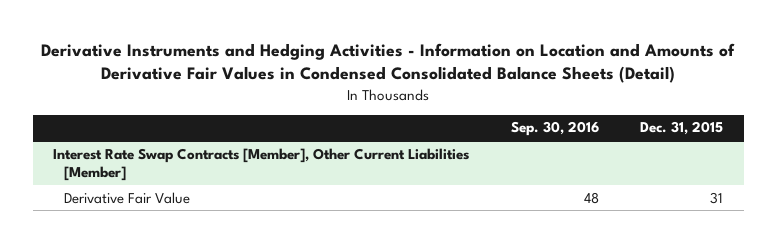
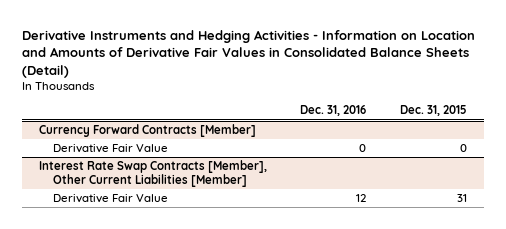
[41,43,736,84] Derivative Instruments and Hedging Activities - Information on Location and Amounts of Derivative Fair Values in Condensed Consolidated Balance Sheets (Detail) -> [22,29,476,78] Derivative Instruments and Hedging Activities - Information on Location and Amounts of Derivative Fair Values in Consolidated Balance Sheets (Detail)
[510,121,599,137] Sep. 30, 2016 -> none
none -> [300,105,367,117] Dec. 31, 2016
none -> [38,124,256,138] Currency Forward Contracts [Member]
none -> [52,144,168,154] Derivative Fair Value

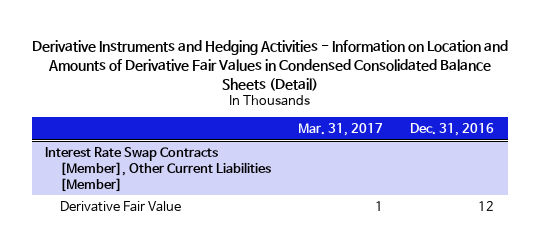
[22,29,476,78] Derivative Instruments and Hedging Activities - Information on Location and Amounts of Derivative Fair Values in Consolidated Balance Sheets (Detail) -> [31,39,508,91] Derivative Instruments and Hedging Activities - Information on Location and Amounts of Derivative Fair Values in Condensed Consolidated Balance Sheets (Detail)
[399,105,467,117] Dec. 31, 2015 -> none
none -> [298,123,384,137] Mar. 31, 2017
[38,124,256,138] Currency Forward Contracts [Member] -> none
[52,144,168,154] Derivative Fair Value -> none

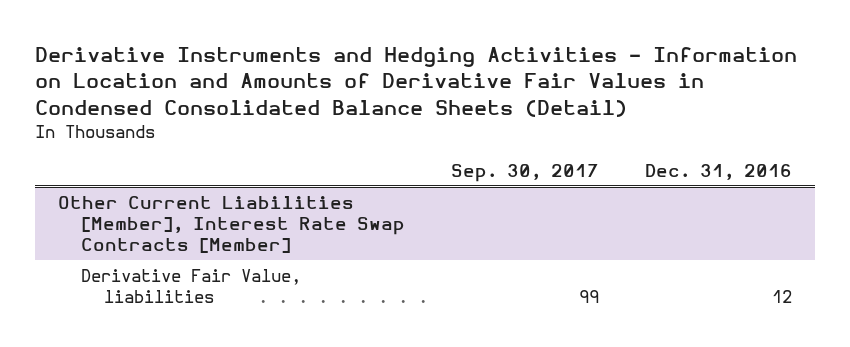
[298,123,384,137] Mar. 31, 2017 -> none
none -> [451,163,600,182] Sep. 30, 2017
[45,146,271,192] Interest Rate Swap Contracts [Member], Other Current Liabilities [Member] -> [58,196,406,253] Other Current Liabilities [Member], Interest Rate Swap Contracts [Member]
[59,200,181,212] Derivative Fair Value -> [81,269,302,303] Derivative Fair Value, liabilities

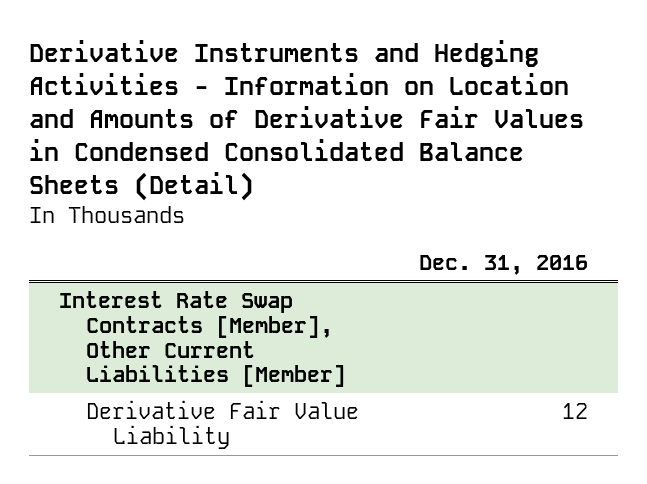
[451,163,600,182] Sep. 30, 2017 -> none
[58,196,406,253] Other Current Liabilities [Member], Interest Rate Swap Contracts [Member] -> [59,290,347,388] Interest Rate Swap Contracts [Member], Other Current Liabilities [Member]
[81,269,302,303] Derivative Fair Value, liabilities -> [86,399,360,449] Derivative Fair Value Liability

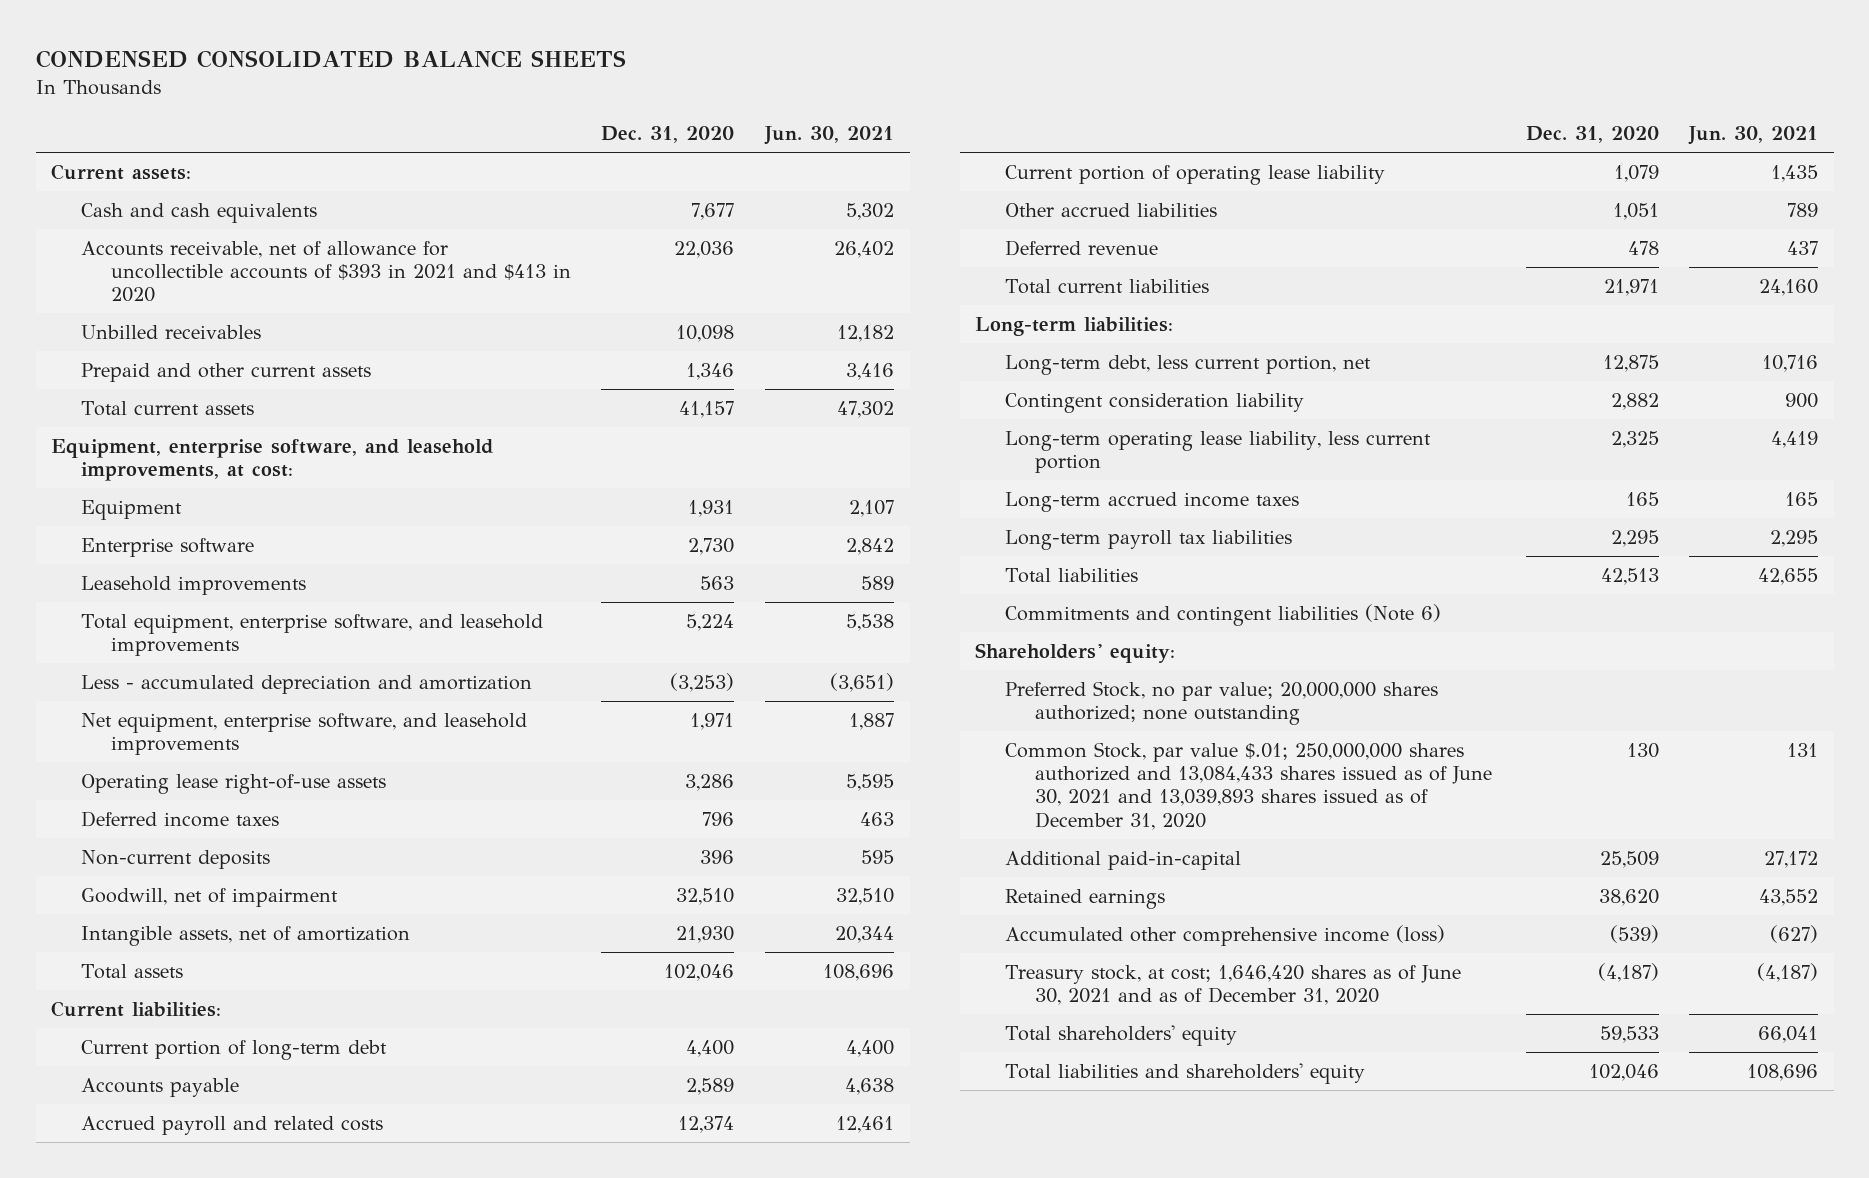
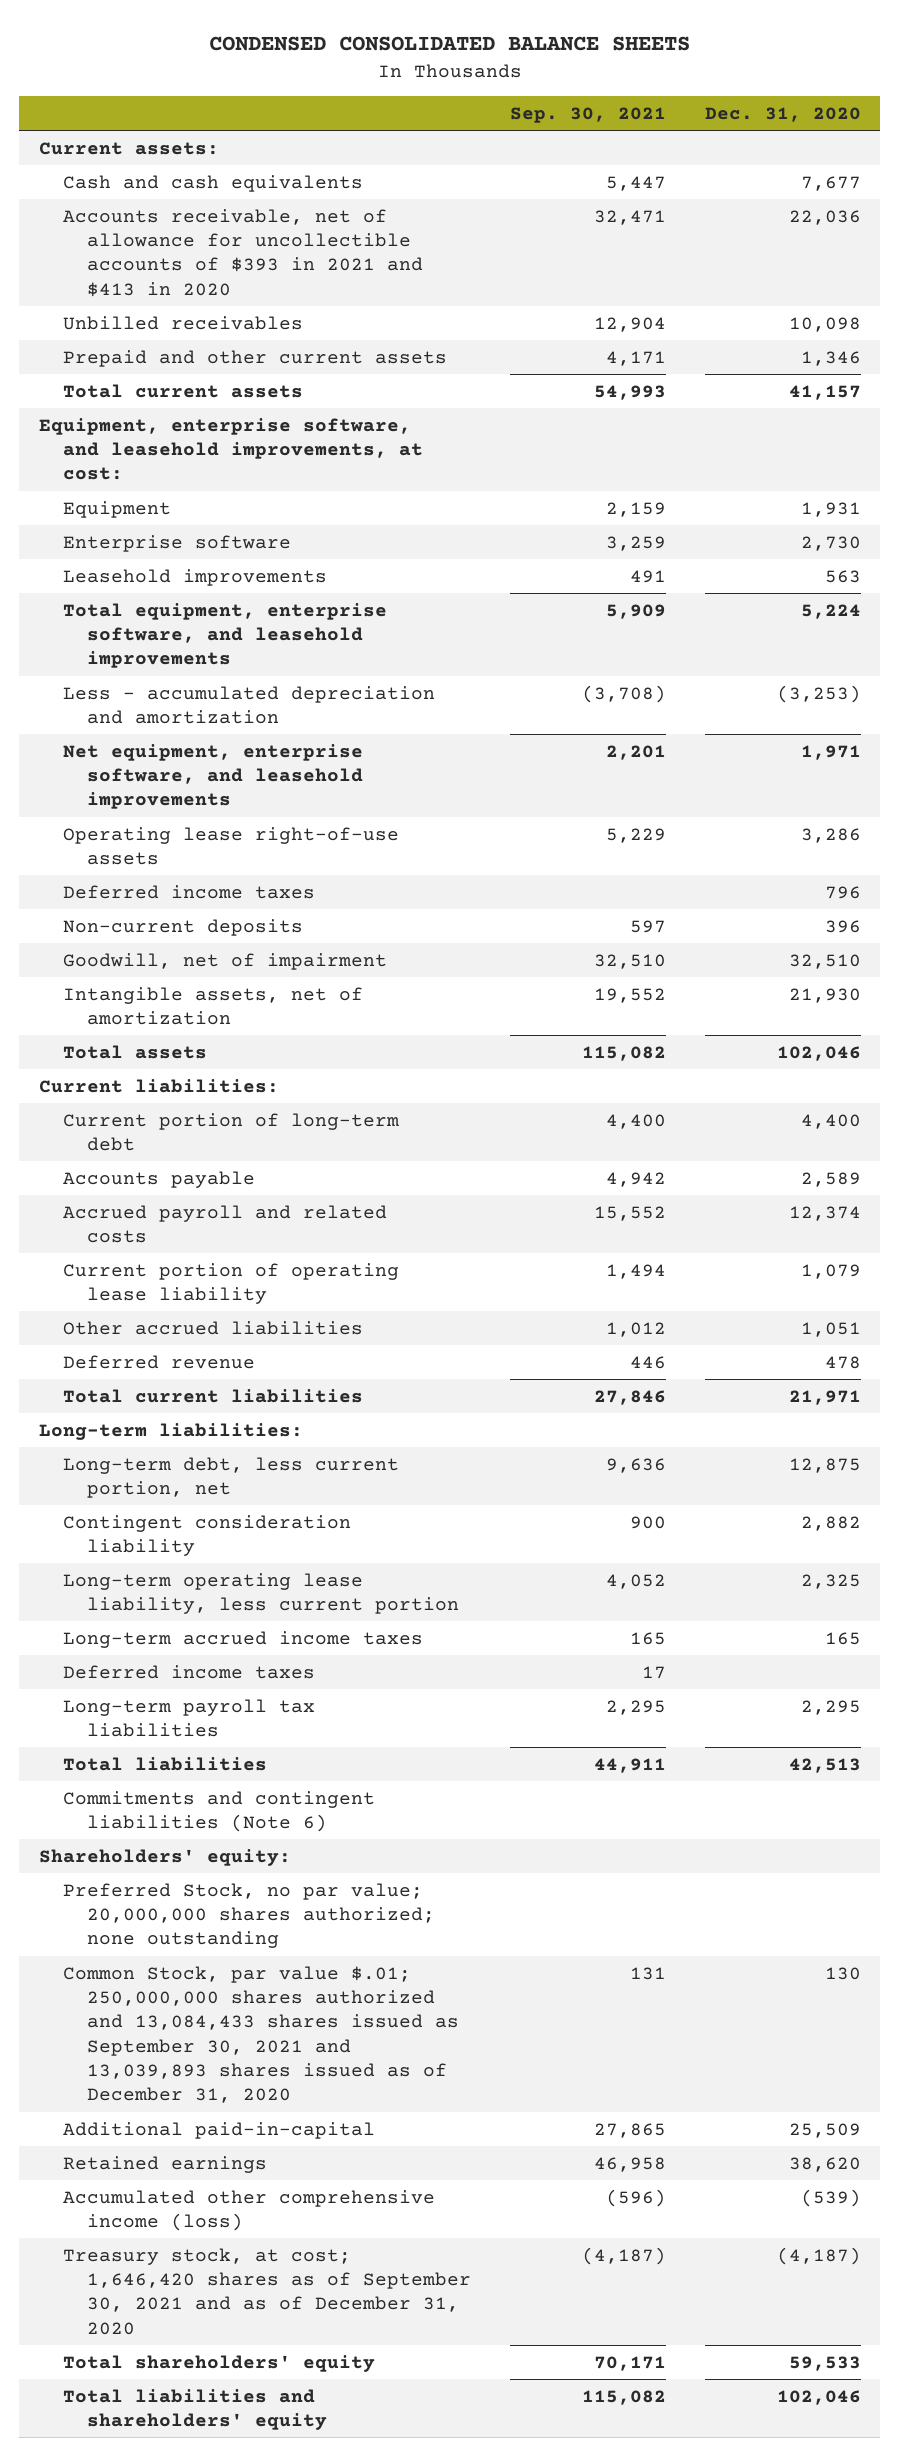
[764,126,895,146] Jun. 30, 2021 -> none
none -> [509,107,666,124] Sep. 30, 2021
none -> [62,1664,315,1679] Deferred income taxes
[1004,741,1492,830] Common Stock, par value $.01; 250,000,000 shares authorized and 13,084,433 shares issued as of June 30, 2021 and 13,039,893 shares issued as of December 31, 2020 -> [62,1965,459,2104] Common Stock, par value $.01; 250,000,000 shares authorized and 13,084,433 shares issued as September 30, 2021 and 13,039,893 shares issued as of December 31, 2020
[1004,964,1461,1006] Treasury stock, at cost; 1,646,420 shares as of June 30, 2021 and as of December 31, 2020 -> [62,2247,471,2335] Treasury stock, at cost; 1,646,420 shares as of September 30, 2021 and as of December 31, 2020

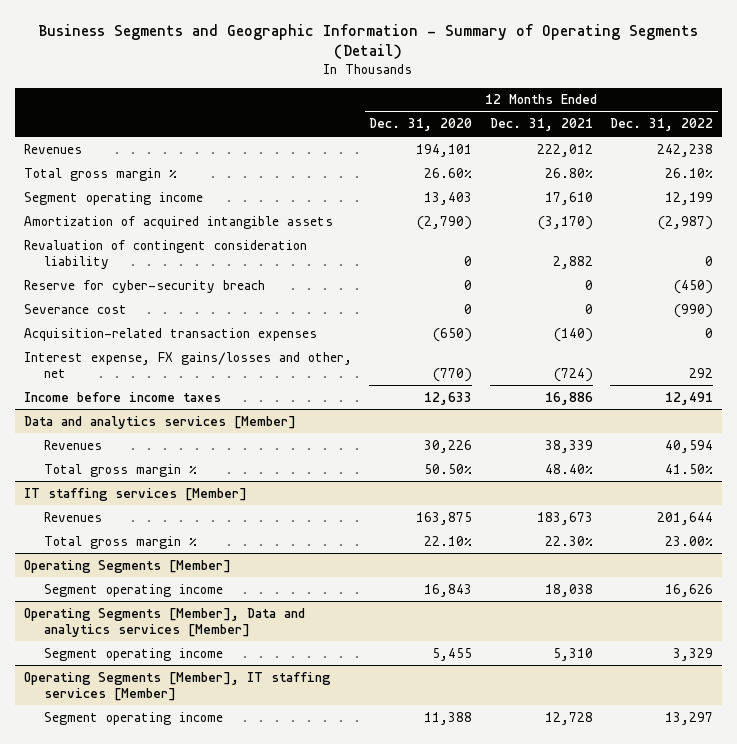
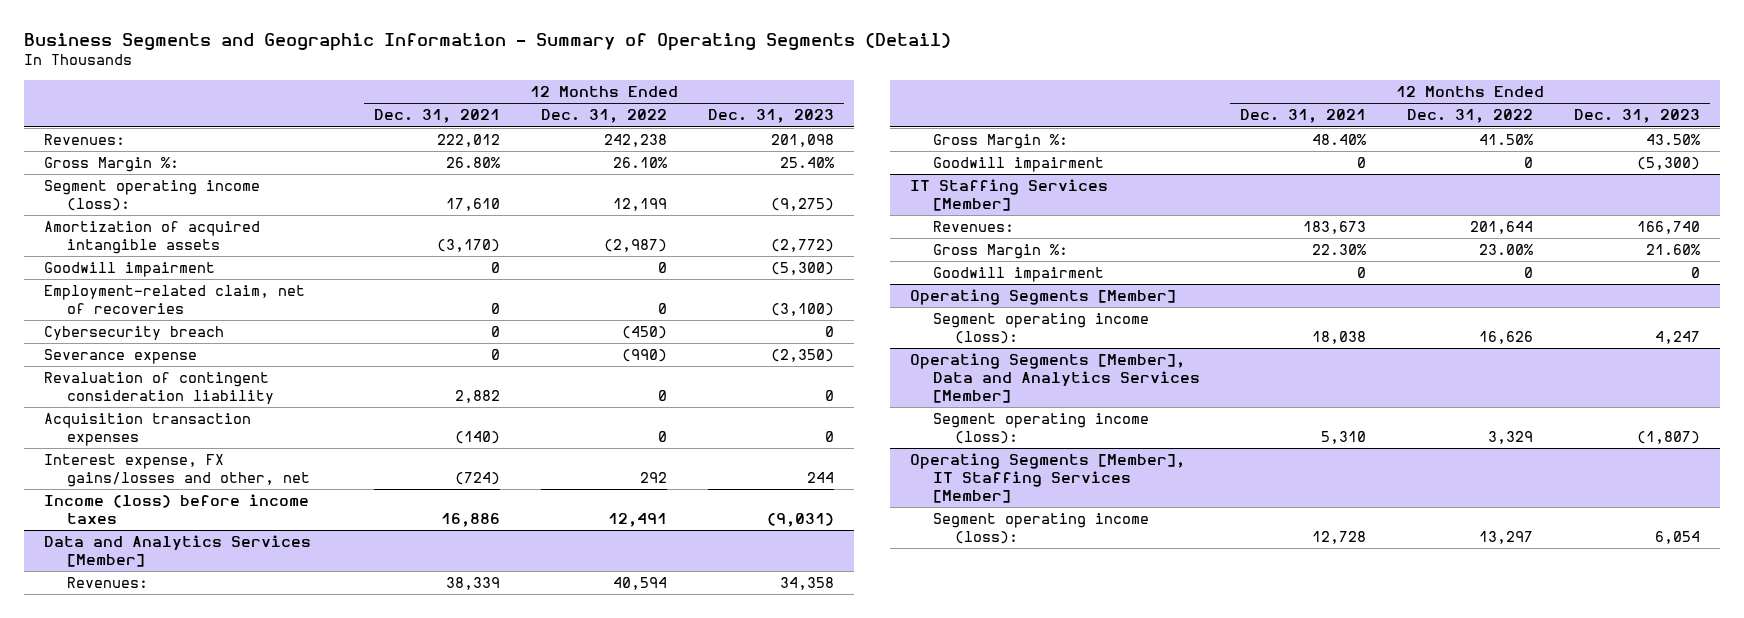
[369,118,473,132] Dec. 31, 2020 -> none
none -> [707,109,834,124] Dec. 31, 2023
[23,143,82,154] Revenues -> [44,134,126,146] Revenues:
[23,167,177,181] Total gross margin % -> [44,157,180,173] Gross Margin %:
[23,191,203,205] Segment operating income -> [44,180,261,212] Segment operating income (loss):
none -> [44,262,216,278] Goodwill impairment
none -> [44,285,306,315] Employment-related claim, net of recoveries
none -> [44,326,225,341] Cybersecurity breach
none -> [44,349,198,365] Severance expense
[23,279,265,293] Reserve for cyber-security breach -> none
[23,303,127,314] Severance cost -> none
[23,327,317,341] Acquisition-related transaction expenses -> [44,413,252,447] Acquisition transaction expenses
[23,391,221,402] Income before income taxes -> [44,494,310,525] Income (loss) before income taxes
[23,415,296,429] Data and analytics services [Member] -> [44,535,312,568] Data and Analytics Services [Member]
[44,439,103,450] Revenues -> [66,577,148,589] Revenues:
[44,463,198,477] Total gross margin % -> [932,134,1068,150] Gross Margin %:
none -> [932,157,1104,173] Goodwill impairment
[23,487,247,501] IT staffing services [Member] -> [910,179,1109,212] IT Staffing Services [Member]
[44,511,103,522] Revenues -> [932,221,1014,233] Revenues:
[44,535,198,549] Total gross margin % -> [932,244,1068,260] Gross Margin %:
none -> [932,267,1104,283] Goodwill impairment
[44,583,224,597] Segment operating income -> [932,313,1149,345] Segment operating income (loss):
[23,607,305,637] Operating Segments [Member], Data and analytics services [Member] -> [910,353,1200,404] Operating Segments [Member], Data and Analytics Services [Member]
[44,647,224,661] Segment operating income -> [932,413,1149,445] Segment operating income (loss):
[23,671,331,701] Operating Segments [Member], IT staffing services [Member] -> [910,453,1186,504] Operating Segments [Member], IT Staffing Services [Member]
[44,711,224,725] Segment operating income -> [932,513,1149,545] Segment operating income (loss):

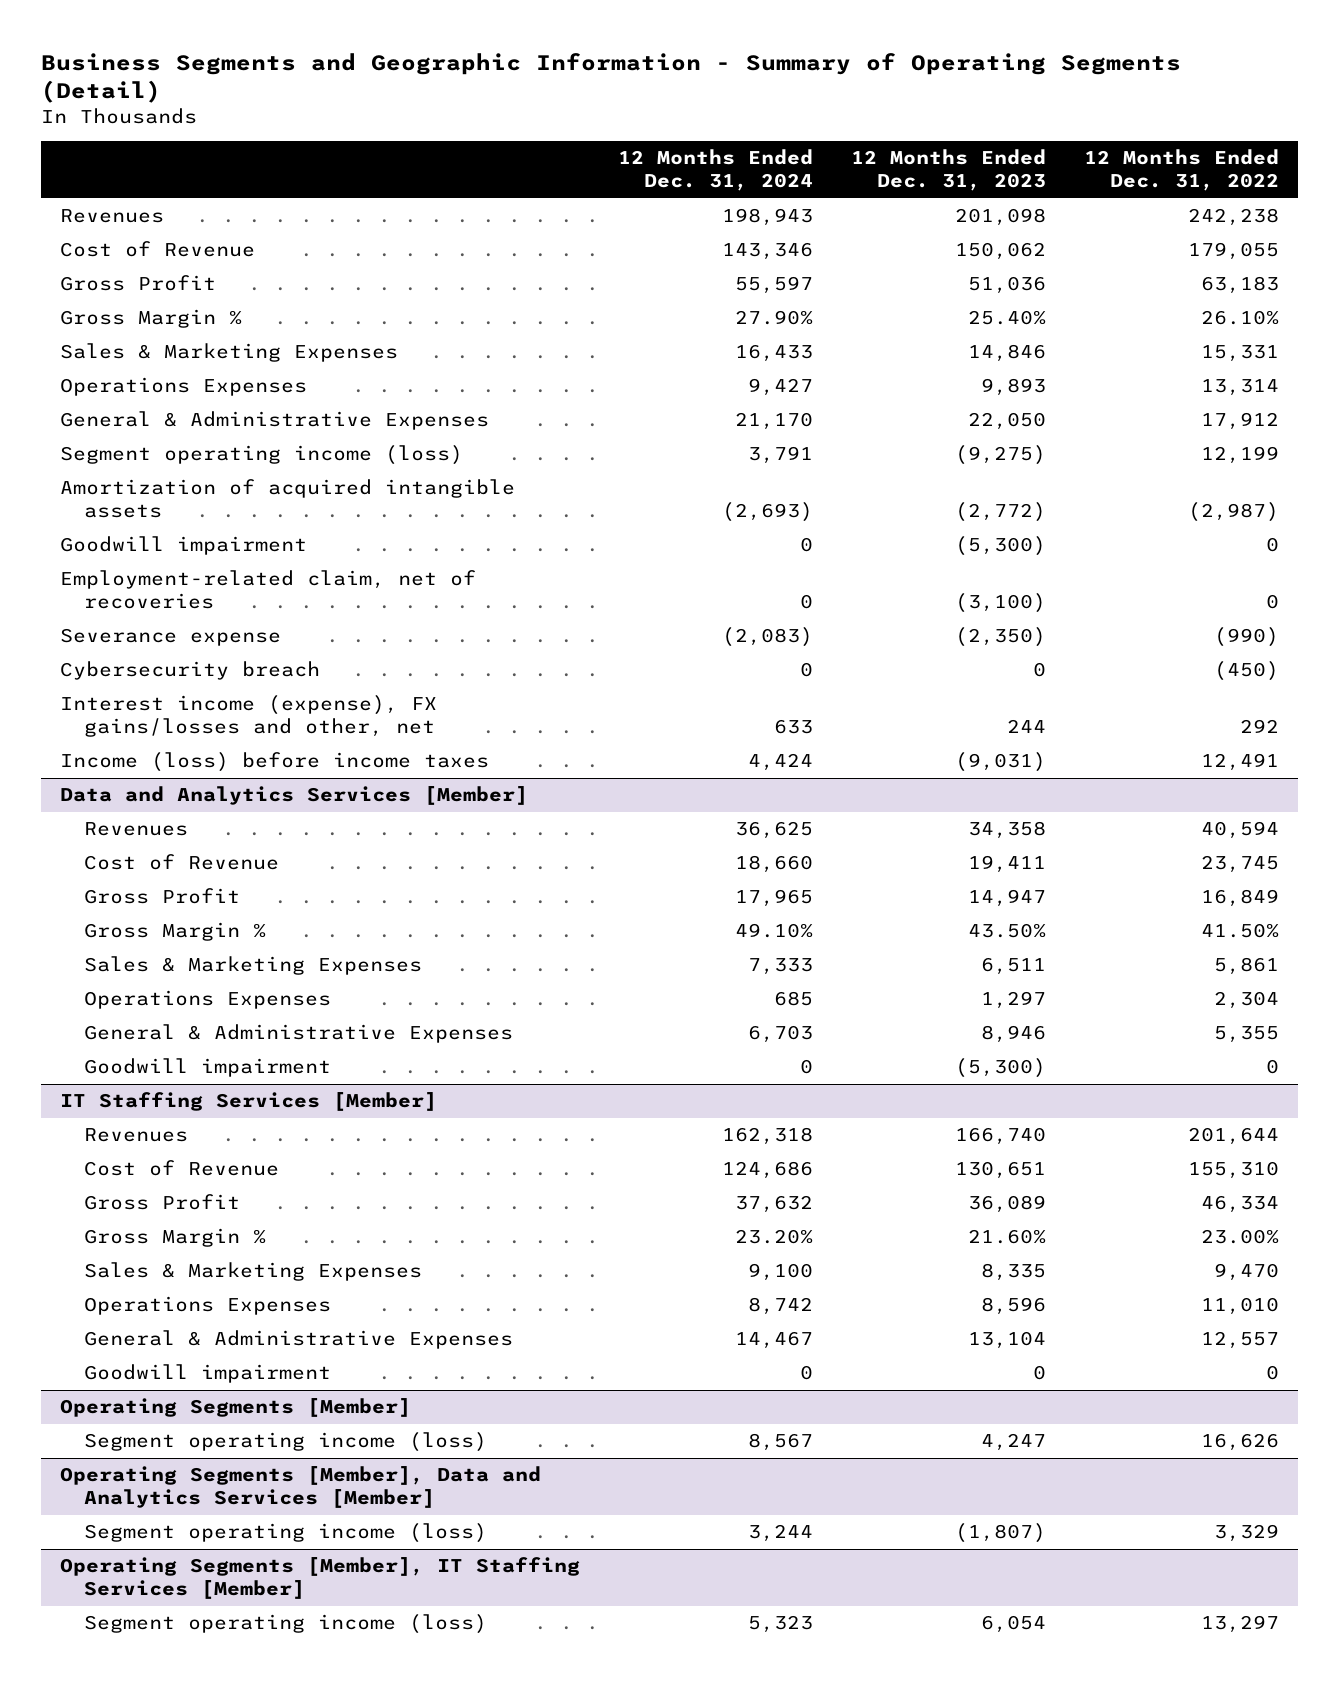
[374,109,501,124] Dec. 31, 2021 -> none
none -> [618,149,814,192] 12 Months Ended Dec. 31, 2024
[44,134,126,146] Revenues: -> [60,209,165,224] Revenues
none -> [60,241,256,258] Cost of Revenue
none -> [60,275,217,292] Gross Profit
[44,157,180,173] Gross Margin %: -> [60,309,243,329] Gross Margin %
none -> [60,343,399,363] Sales & Marketing Expenses
none -> [60,377,308,397] Operations Expenses
none -> [60,411,490,431] General & Administrative Expenses
[44,180,261,212] Segment operating income (loss): -> [60,445,464,466] Segment operating income (loss)
[44,372,274,405] Revaluation of contingent consideration liability -> none
[44,413,252,447] Acquisition transaction expenses -> none
[44,326,225,341] Cybersecurity breach -> [60,661,321,681] Cybersecurity breach
[44,454,310,488] Interest expense, FX gains/losses and other, net -> [60,695,438,738] Interest income (expense), FX gains/losses and other, net
[66,577,148,589] Revenues: -> [83,822,188,837] Revenues
none -> [83,854,279,871] Cost of Revenue
none -> [83,888,240,905] Gross Profit
[932,134,1068,150] Gross Margin %: -> [83,922,266,942] Gross Margin %
none -> [83,956,422,976] Sales & Marketing Expenses
none -> [83,990,331,1010] Operations Expenses
none -> [83,1024,513,1044] General & Administrative Expenses
[932,221,1014,233] Revenues: -> [83,1128,188,1143] Revenues
none -> [83,1160,279,1177] Cost of Revenue
none -> [83,1194,240,1211] Gross Profit
[932,244,1068,260] Gross Margin %: -> [83,1228,266,1248] Gross Margin %
none -> [83,1262,422,1282] Sales & Marketing Expenses
none -> [83,1296,331,1316] Operations Expenses
none -> [83,1330,513,1350] General & Administrative Expenses
[932,313,1149,345] Segment operating income (loss): -> [83,1432,487,1453] Segment operating income (loss)
[932,413,1149,445] Segment operating income (loss): -> [83,1523,487,1544] Segment operating income (loss)
[932,513,1149,545] Segment operating income (loss): -> [83,1614,487,1635] Segment operating income (loss)

